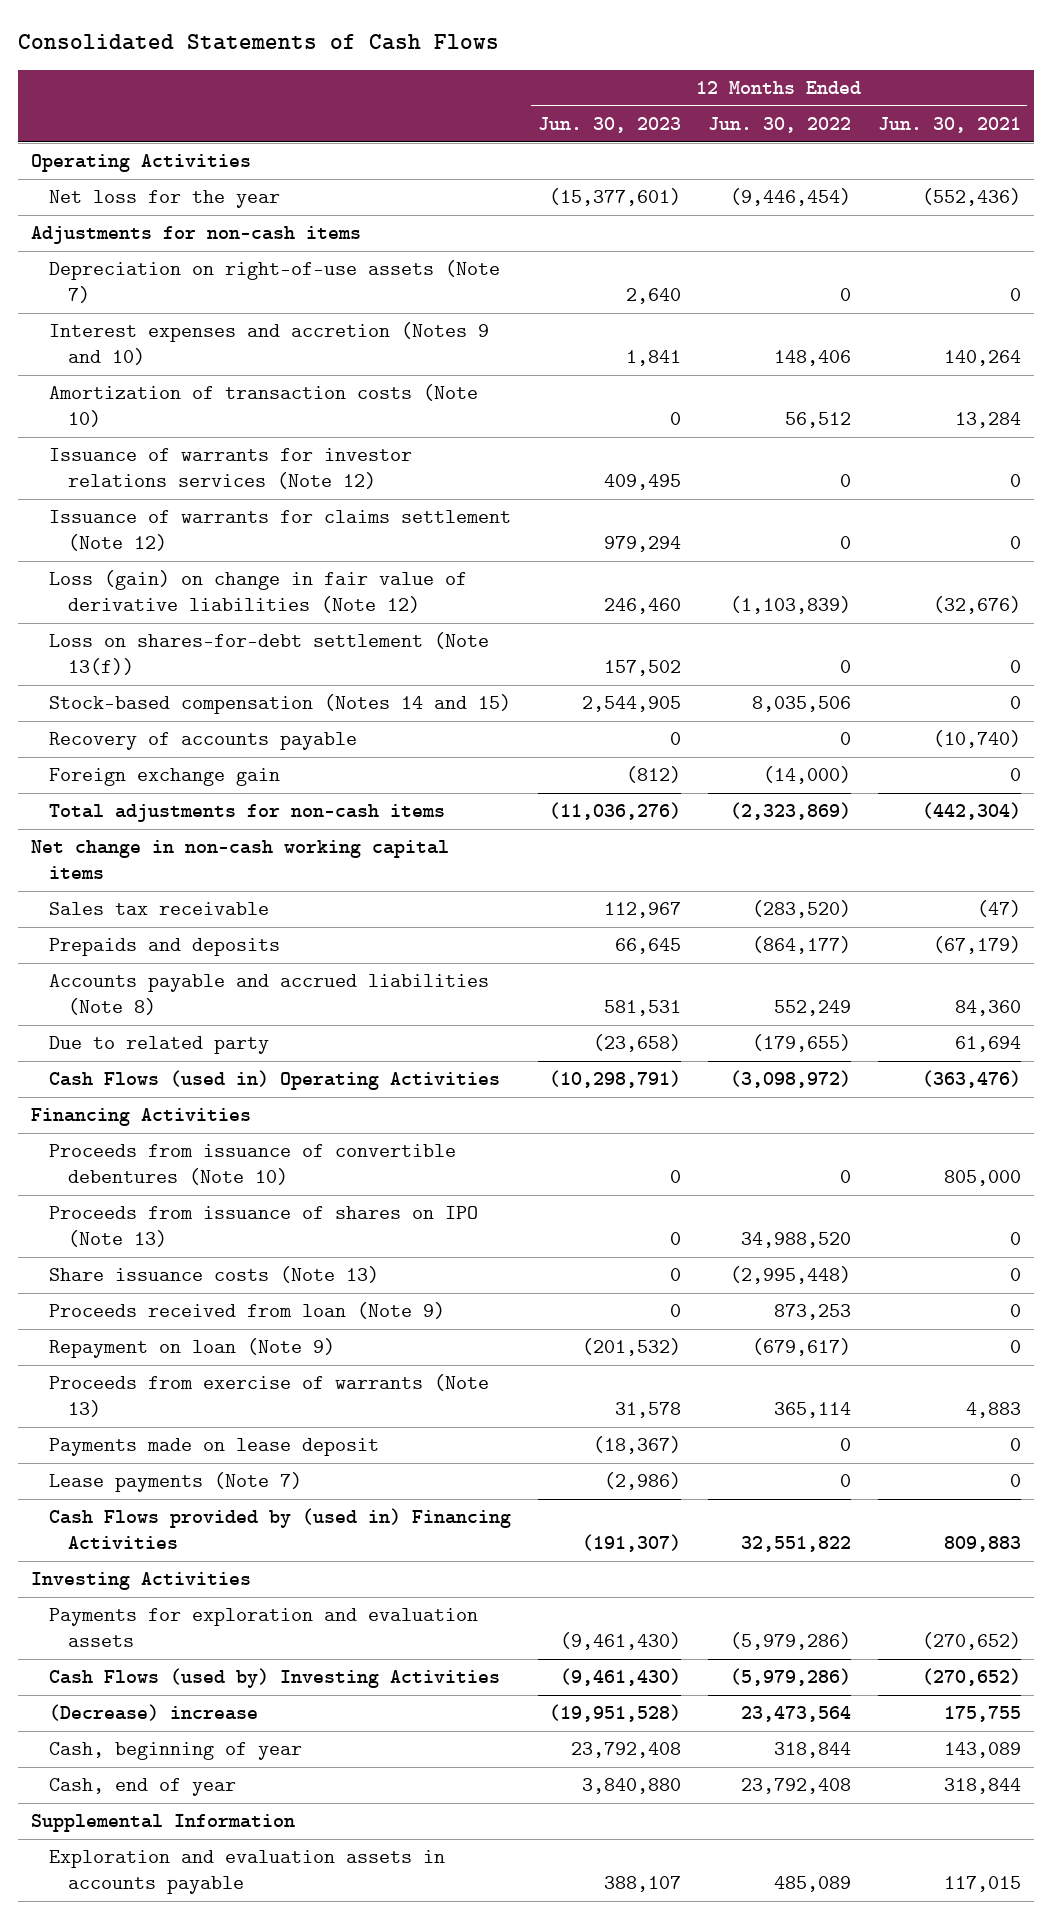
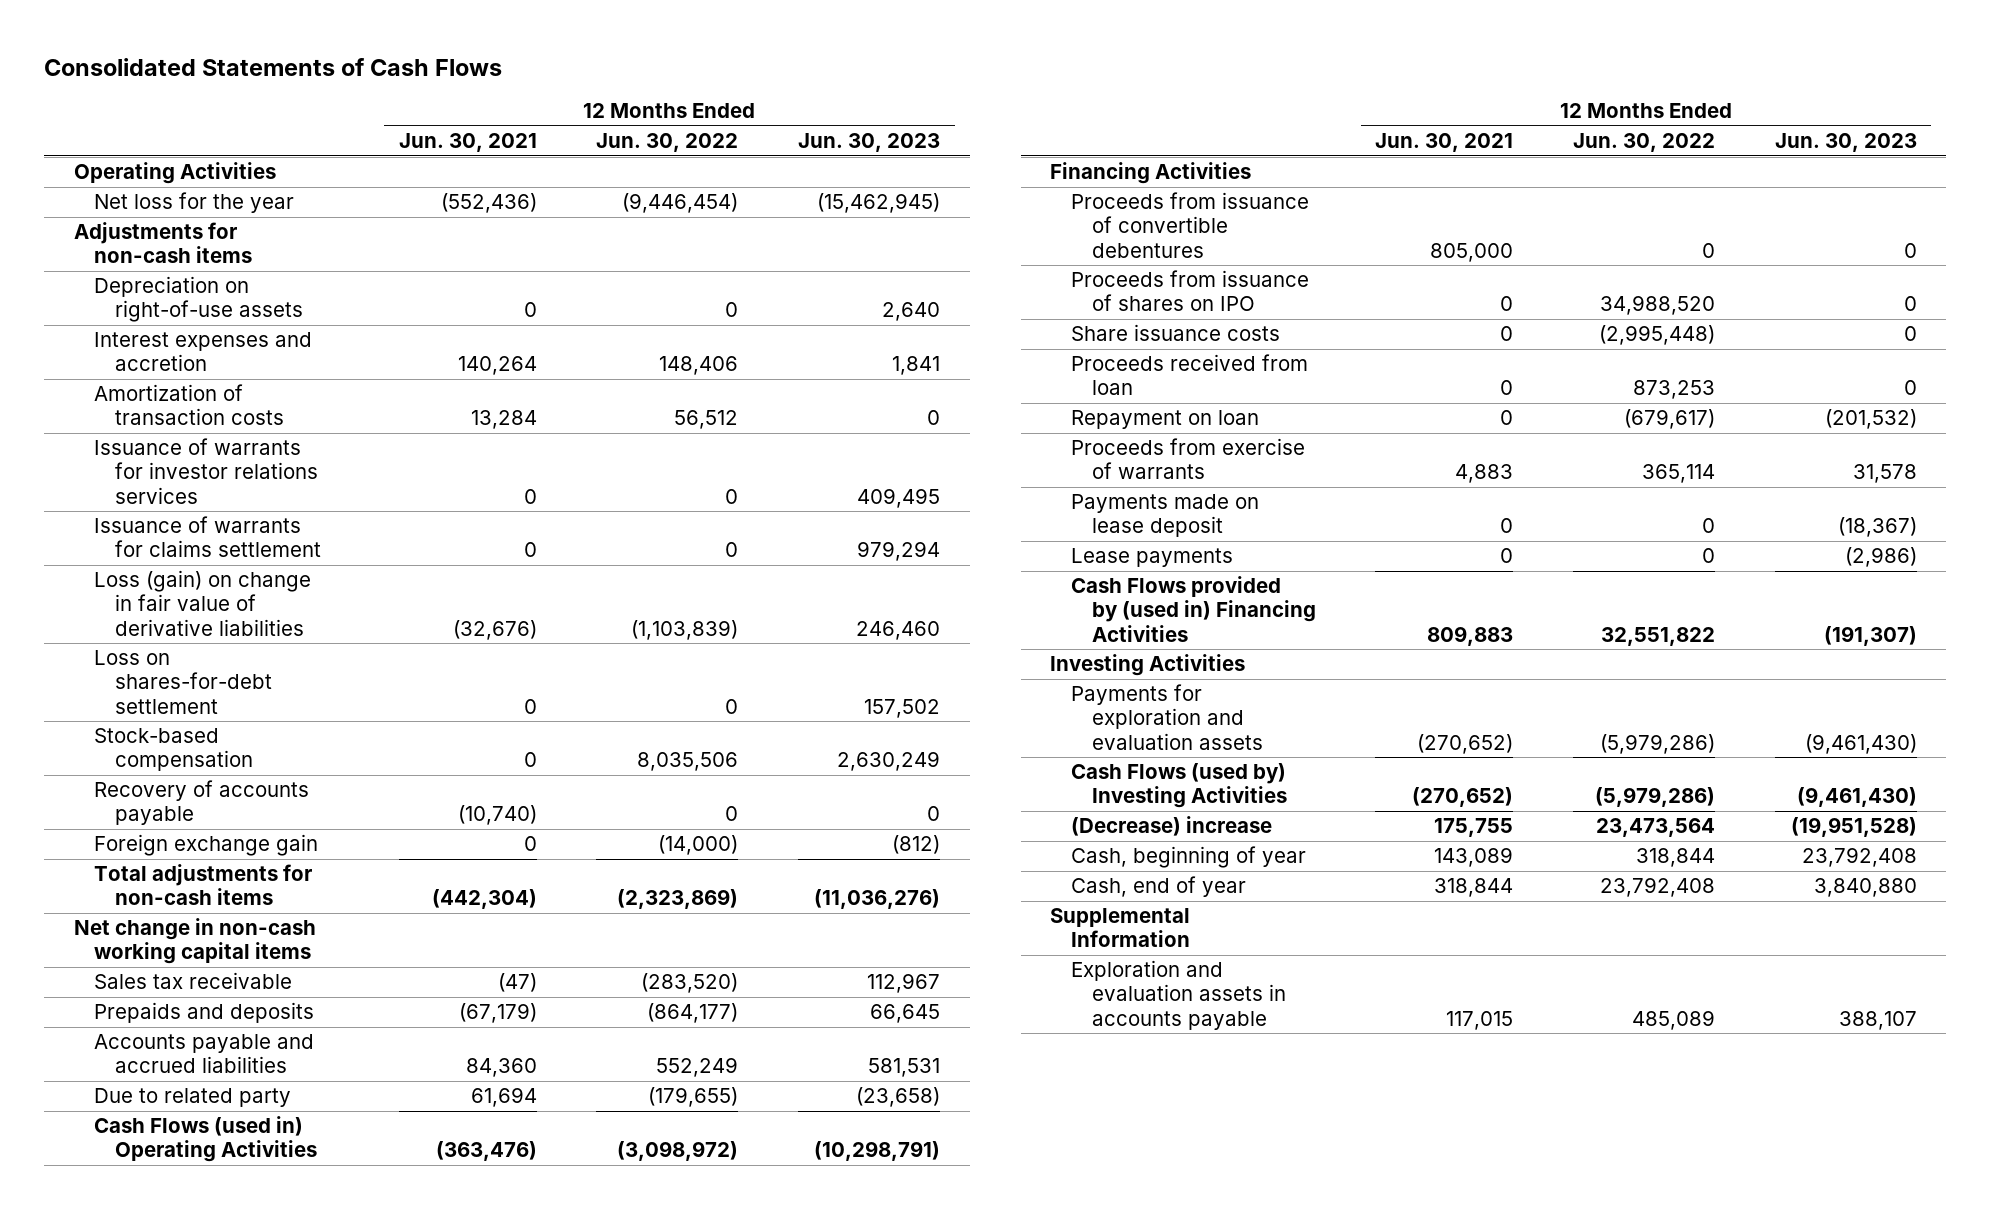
[549,188,682,207] (15,377,601) -> [816,193,940,214] (15,462,945)
[49,260,501,304] Depreciation on right-of-use assets (Note 7) -> [94,276,304,323] Depreciation on right-of-use assets
[49,322,490,366] Interest expenses and accretion (Notes 9 and 10) -> [94,332,313,372] Interest expenses and accretion
[49,384,479,428] Amortization of transaction costs (Note 10) -> [94,384,285,426] Amortization of transaction costs
[49,448,413,490] Issuance of warrants for investor relations services (Note 12) -> [94,438,319,504] Issuance of warrants for investor relations services
[49,510,512,552] Issuance of warrants for claims settlement (Note 12) -> [94,516,322,558] Issuance of warrants for claims settlement
[49,570,468,614] Loss (gain) on change in fair value of derivative liabilities (Note 12) -> [94,570,312,636] Loss (gain) on change in fair value of derivative liabilities
[49,632,490,676] Loss on shares-for-debt settlement (Note 13(f)) -> [94,650,273,714] Loss on shares-for-debt settlement
[49,694,512,715] Stock-based compensation (Notes 14 and 15) -> [94,728,254,772] Stock-based compensation
[582,696,682,713] 2,544,905 -> [836,751,940,772] 2,630,249
[49,974,490,1016] Accounts payable and accrued liabilities (Note 8) -> [94,1034,315,1074] Accounts payable and accrued liabilities
[49,1144,457,1186] Proceeds from issuance of convertible debentures (Note 10) -> [1071,192,1310,258] Proceeds from issuance of convertible debentures
[49,1206,479,1248] Proceeds from issuance of shares on IPO (Note 13) -> [1071,270,1310,312] Proceeds from issuance of shares on IPO
[49,1266,380,1284] Share issuance costs (Note 13) -> [1071,324,1281,342] Share issuance costs
[49,1302,446,1320] Proceeds received from loan (Note 9) -> [1071,354,1309,396] Proceeds received from loan
[49,1338,336,1359] Repayment on loan (Note 9) -> [1071,410,1260,430] Repayment on loan
[49,1374,490,1418] Proceeds from exercise of warrants (Note 13) -> [1071,438,1306,480] Proceeds from exercise of warrants
[49,1472,303,1493] Lease payments (Note 7) -> [1071,548,1234,568] Lease payments

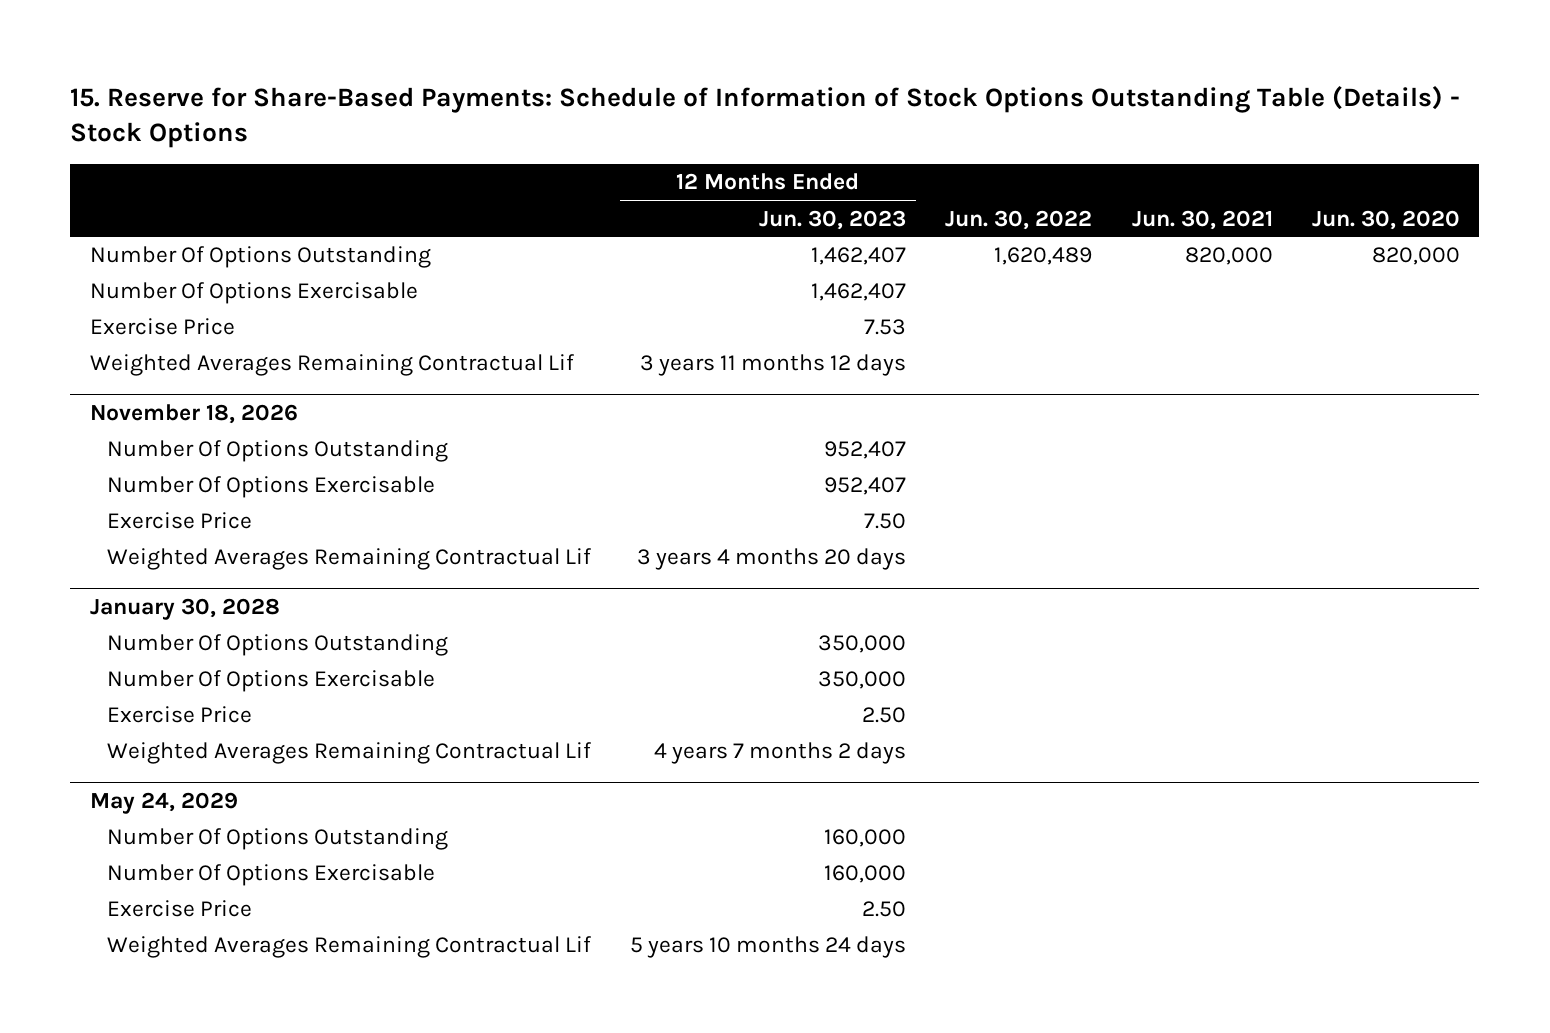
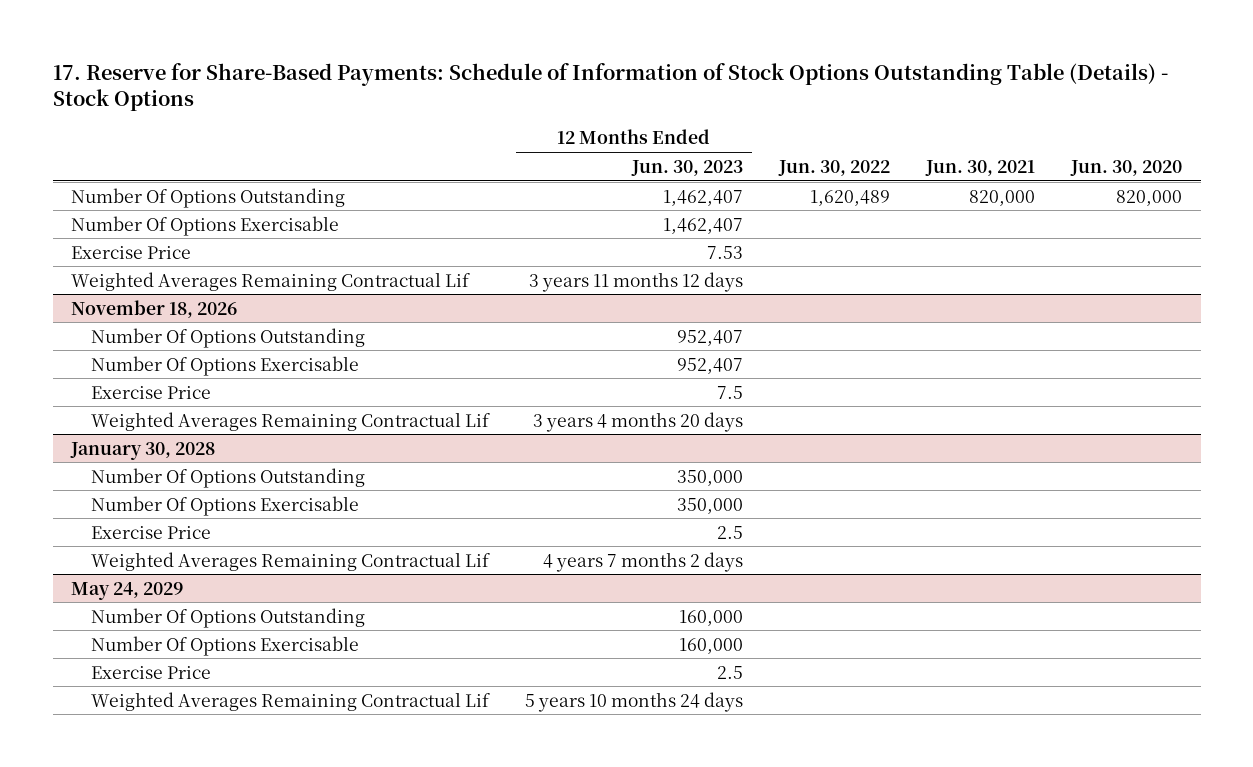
[70,85,1461,149] 15. Reserve for Share-Based Payments: Schedule of Information of Stock Options Outstanding Table (Details) - Stock Options -> [52,62,1168,112] 17. Reserve for Share-Based Payments: Schedule of Information of Stock Options Outstanding Table (Details) - Stock Options
[864,513,907,530] 7.50 -> [716,385,743,399] 7.5
[862,707,907,724] 2.50 -> [716,525,743,539] 2.5
[862,901,907,918] 2.50 -> [716,665,743,679] 2.5

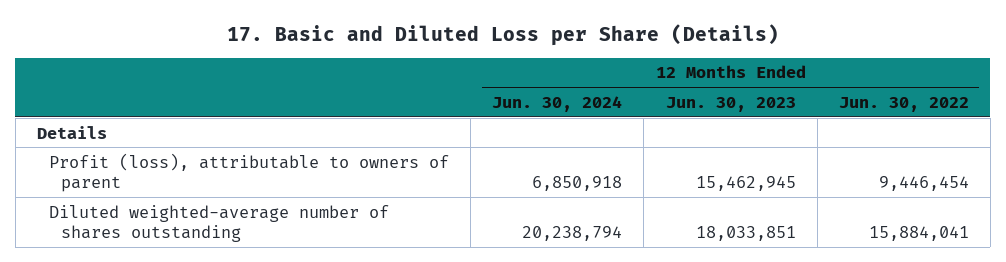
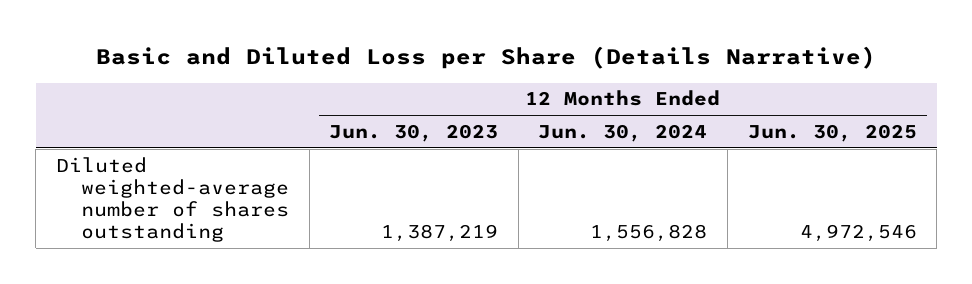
[226,24,779,47] 17. Basic and Diluted Loss per Share (Details) -> [96,46,877,70] Basic and Diluted Loss per Share (Details Narrative)
[838,96,969,112] Jun. 30, 2022 -> none
none -> [747,124,917,143] Jun. 30, 2025
[37,125,108,139] Details -> none
[49,152,450,192] Profit (loss), attributable to owners of parent -> none
[522,225,623,241] 20,238,794 -> [590,224,708,243] 1,556,828
[695,225,796,241] 18,033,851 -> [381,224,499,243] 1,387,219

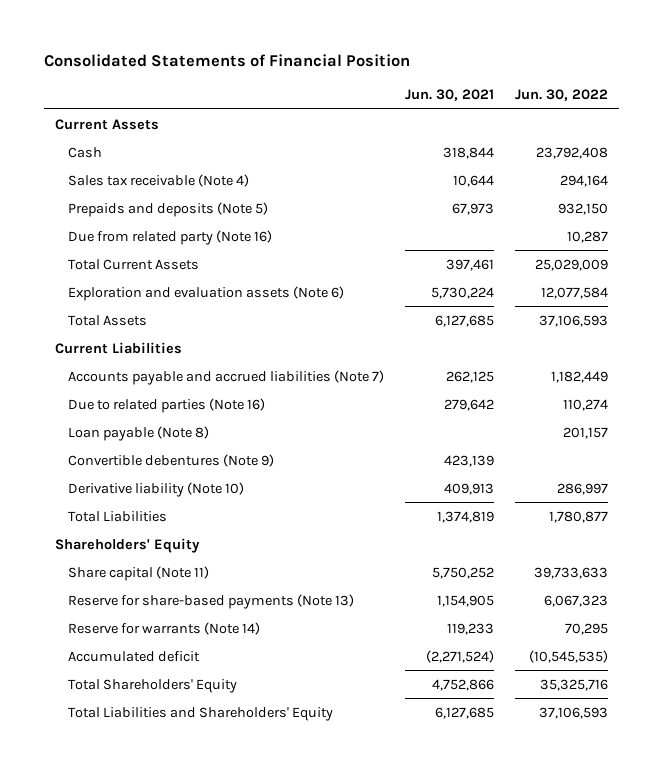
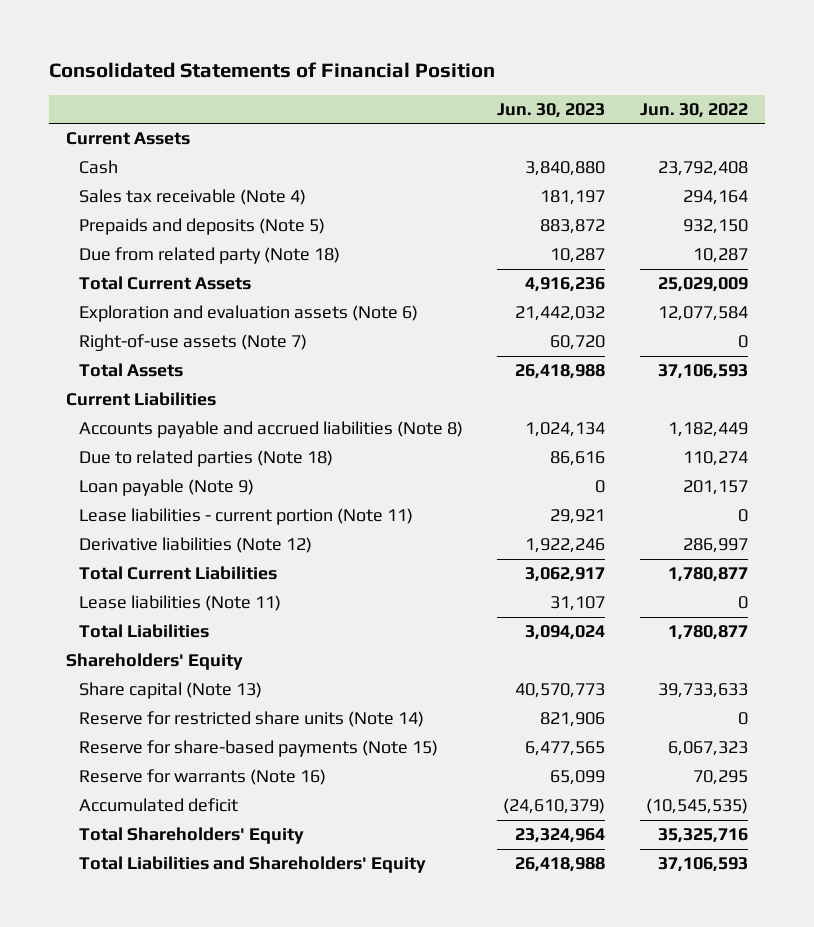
[405,89,495,102] Jun. 30, 2021 -> none
none -> [497,102,606,118] Jun. 30, 2023
[67,229,272,245] Due from related party (Note 16) -> [78,247,340,265] Due from related party (Note 18)
none -> [78,334,307,352] Right-of-use assets (Note 7)
[67,453,274,467] Convertible debentures (Note 9) -> none
[67,369,384,385] Accounts payable and accrued liabilities (Note 7) -> [78,421,463,439] Accounts payable and accrued liabilities (Note 8)
[67,397,265,413] Due to related parties (Note 16) -> [78,450,333,468] Due to related parties (Note 18)
[67,425,209,441] Loan payable (Note 8) -> [78,479,254,497] Loan payable (Note 9)
none -> [78,508,413,526] Lease liabilities - current portion (Note 11)
[67,481,244,497] Derivative liability (Note 10) -> [78,537,312,554] Derivative liabilities (Note 12)
none -> [78,566,277,581] Total Current Liabilities
none -> [78,595,281,612] Lease liabilities (Note 11)
[67,565,209,581] Share capital (Note 11) -> [78,682,262,700] Share capital (Note 13)
none -> [78,711,424,728] Reserve for restricted share units (Note 14)
[67,593,354,609] Reserve for share-based payments (Note 13) -> [78,740,438,758] Reserve for share-based payments (Note 15)
[67,621,260,635] Reserve for warrants (Note 14) -> [78,769,326,786] Reserve for warrants (Note 16)

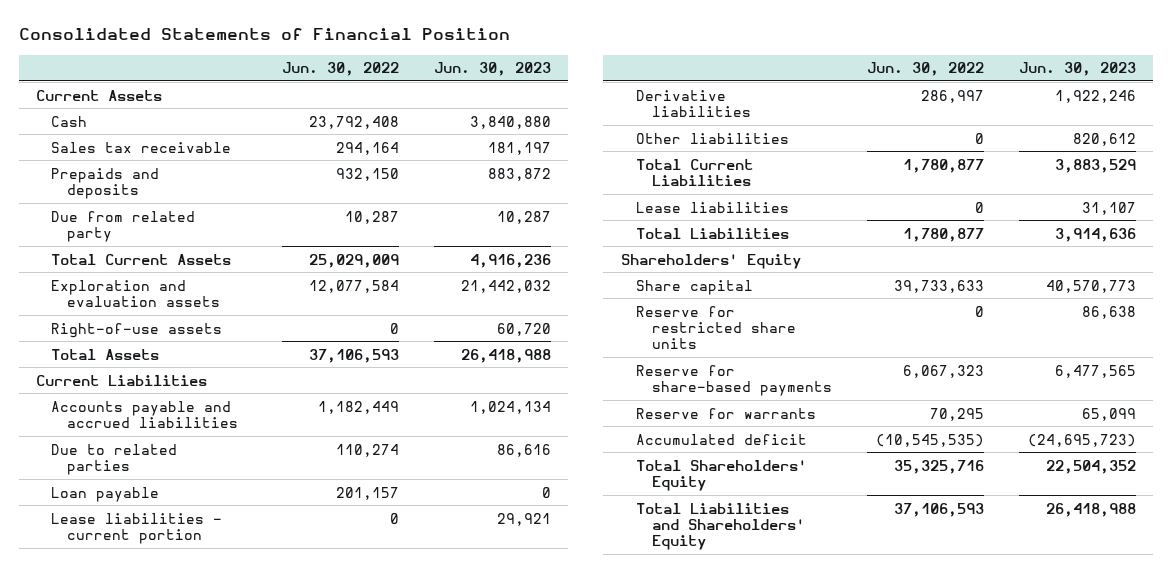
[78,189,306,206] Sales tax receivable (Note 4) -> [51,141,232,153] Sales tax receivable
[78,218,325,236] Prepaids and deposits (Note 5) -> [51,167,160,199] Prepaids and deposits
[78,247,340,265] Due from related party (Note 18) -> [51,210,196,242] Due from related party
[78,305,418,323] Exploration and evaluation assets (Note 6) -> [51,279,220,307] Exploration and evaluation assets
[78,334,307,352] Right-of-use assets (Note 7) -> [51,322,223,338] Right-of-use assets
[78,421,463,439] Accounts payable and accrued liabilities (Note 8) -> [51,400,238,428] Accounts payable and accrued liabilities
[78,450,333,468] Due to related parties (Note 18) -> [51,443,178,475] Due to related parties
[78,479,254,497] Loan payable (Note 9) -> [51,486,160,502] Loan payable
[78,508,413,526] Lease liabilities - current portion (Note 11) -> [51,512,223,544] Lease liabilities - current portion
[78,537,312,554] Derivative liabilities (Note 12) -> [636,89,751,117] Derivative liabilities
none -> [636,132,790,144] Other liabilities
[525,567,606,583] 3,062,917 -> [1054,158,1136,173] 3,883,529
[78,595,281,612] Lease liabilities (Note 11) -> [636,201,790,213] Lease liabilities
[525,625,606,641] 3,094,024 -> [1054,227,1136,242] 3,914,636
[78,682,262,700] Share capital (Note 13) -> [636,279,754,295] Share capital
[78,711,424,728] Reserve for restricted share units (Note 14) -> [636,305,796,350] Reserve for restricted share units
[540,712,606,728] 821,906 -> [1081,305,1136,319] 86,638
[78,740,438,758] Reserve for share-based payments (Note 15) -> [636,364,832,396] Reserve for share-based payments
[78,769,326,786] Reserve for warrants (Note 16) -> [636,407,817,419] Reserve for warrants
[503,798,606,815] (24,610,379) -> [1027,433,1136,447] (24,695,723)
[515,828,606,844] 23,324,964 -> [1045,459,1136,474] 22,504,352

